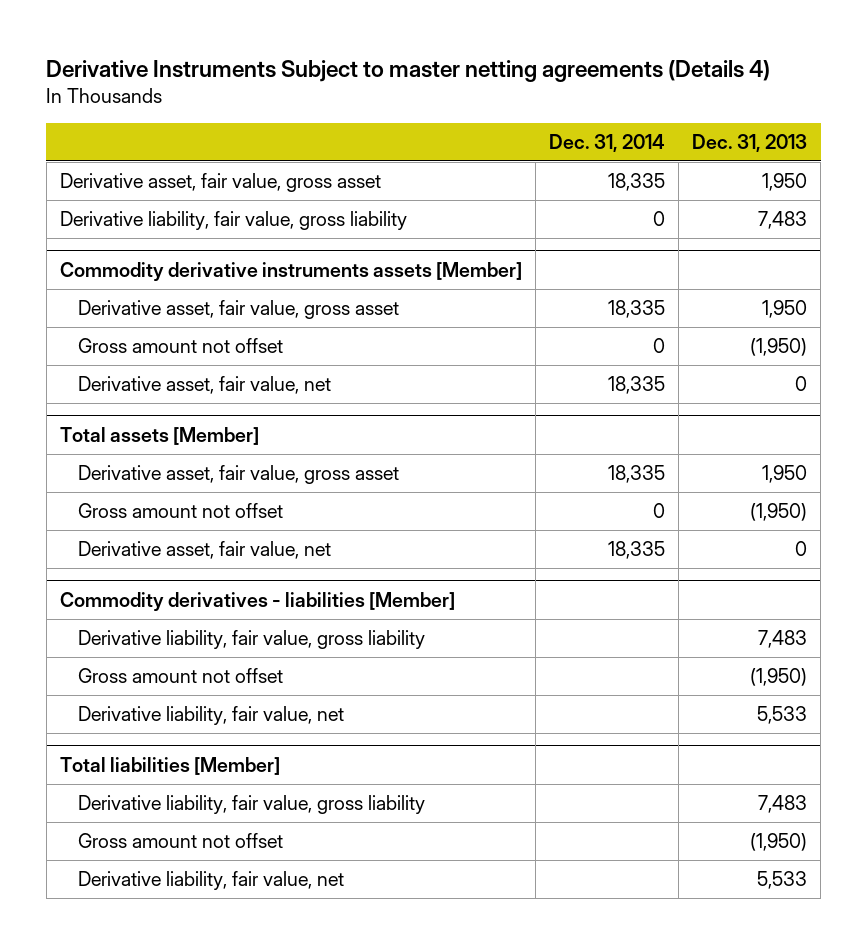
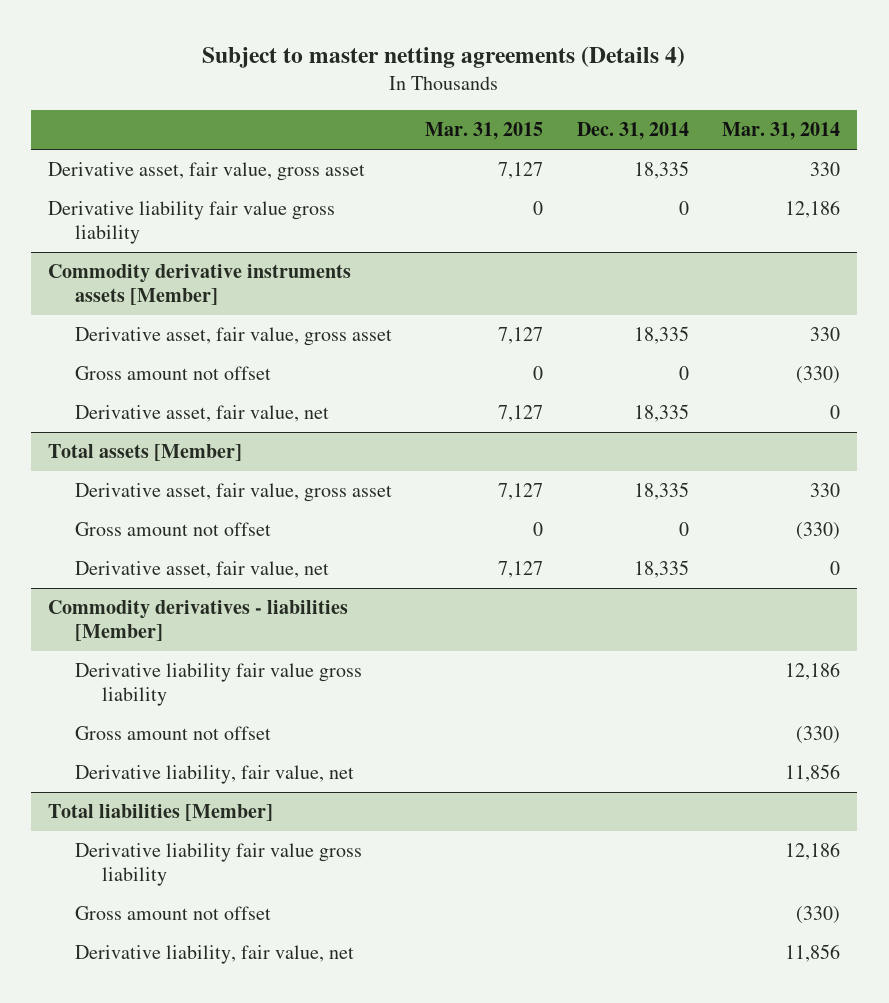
[46,59,771,82] Derivative Instruments Subject to master netting agreements (Details 4) -> [202,45,686,68] Subject to master netting agreements (Details 4)
[692,134,808,153] Dec. 31, 2013 -> none
none -> [425,122,544,141] Mar. 31, 2015
none -> [722,122,841,141] Mar. 31, 2014
[59,211,407,231] Derivative liability, fair value, gross liability -> [48,201,336,245] Derivative liability fair value gross liability
[78,630,426,650] Derivative liability, fair value, gross liability -> [74,663,362,707] Derivative liability fair value gross liability
[78,795,426,815] Derivative liability, fair value, gross liability -> [74,843,362,887] Derivative liability fair value gross liability

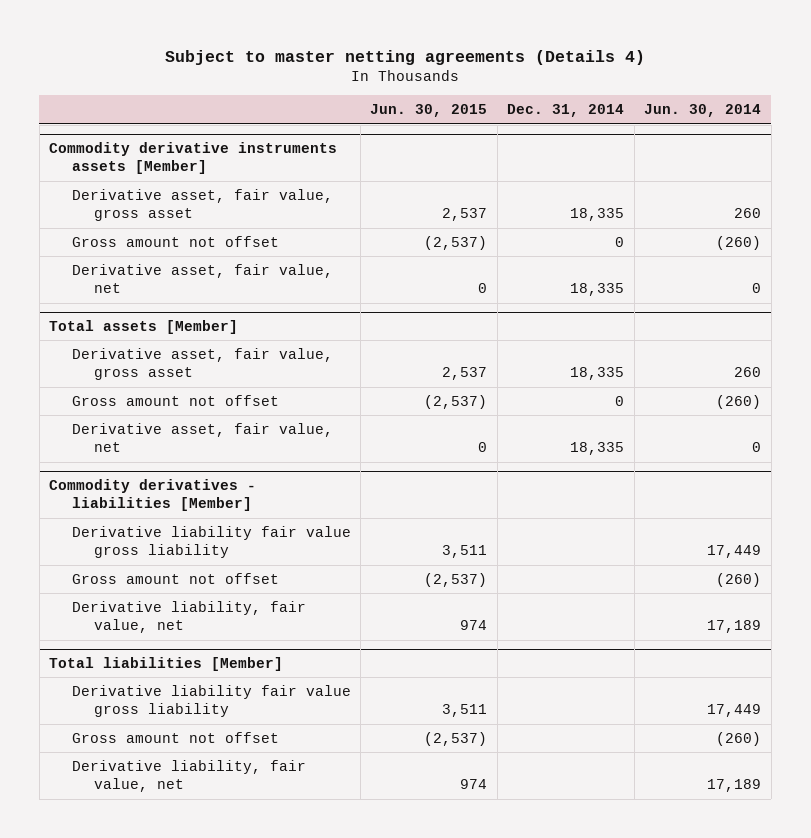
[425,122,544,141] Mar. 31, 2015 -> none
[722,122,841,141] Mar. 31, 2014 -> none
none -> [370,104,488,118] Jun. 30, 2015
none -> [644,104,762,118] Jun. 30, 2014
[48,162,366,182] Derivative asset, fair value, gross asset -> none
[48,201,336,245] Derivative liability fair value gross liability -> none

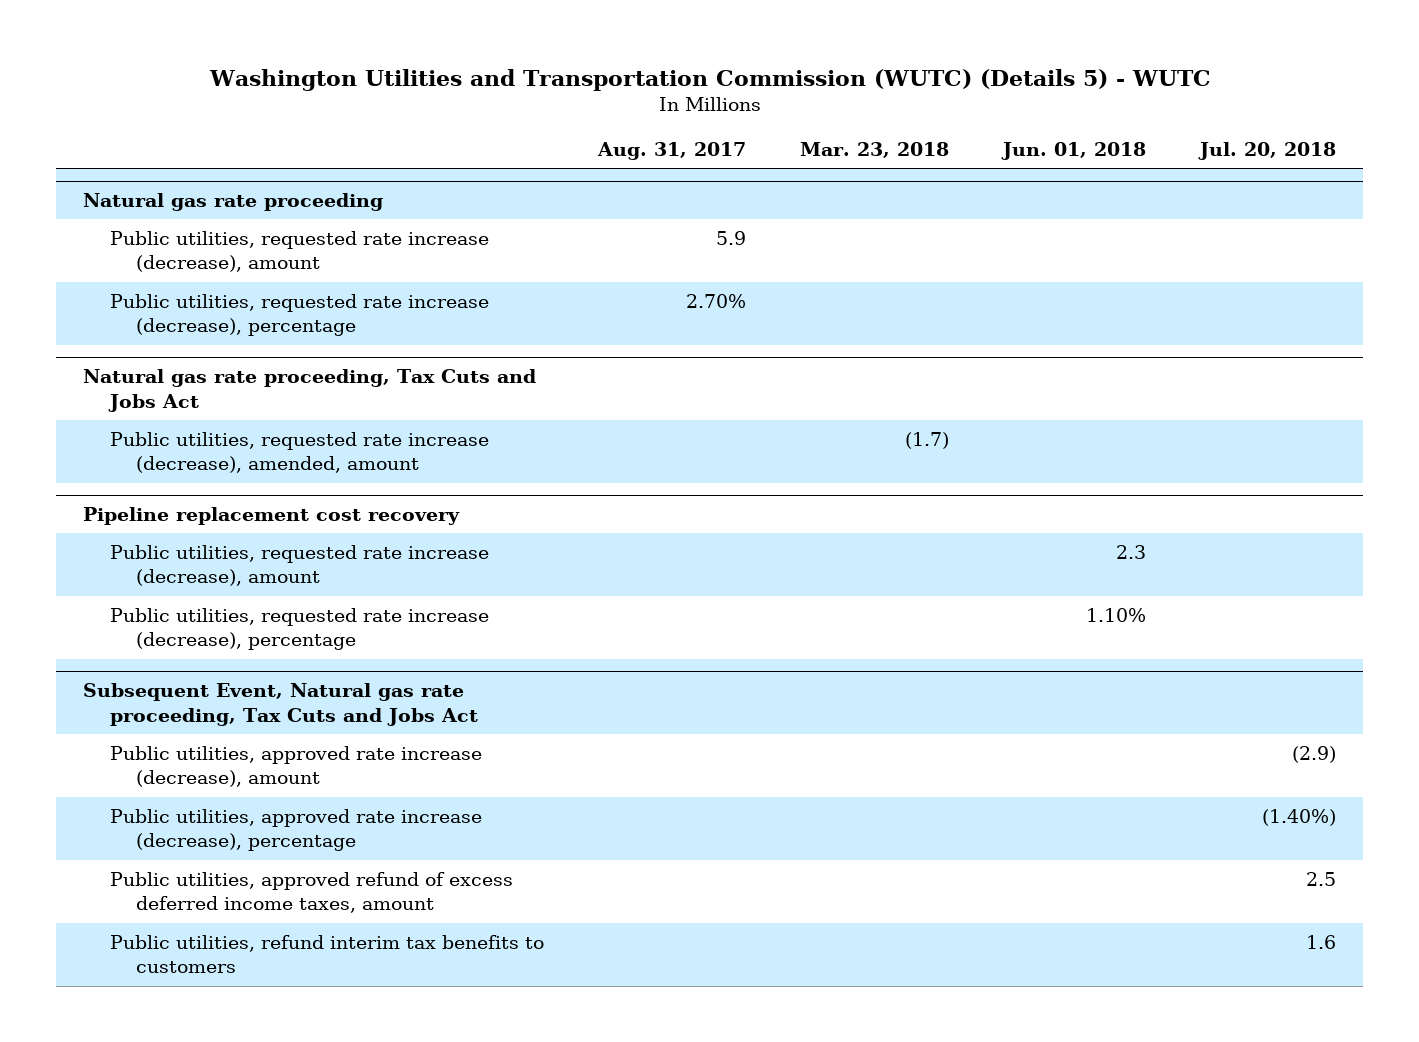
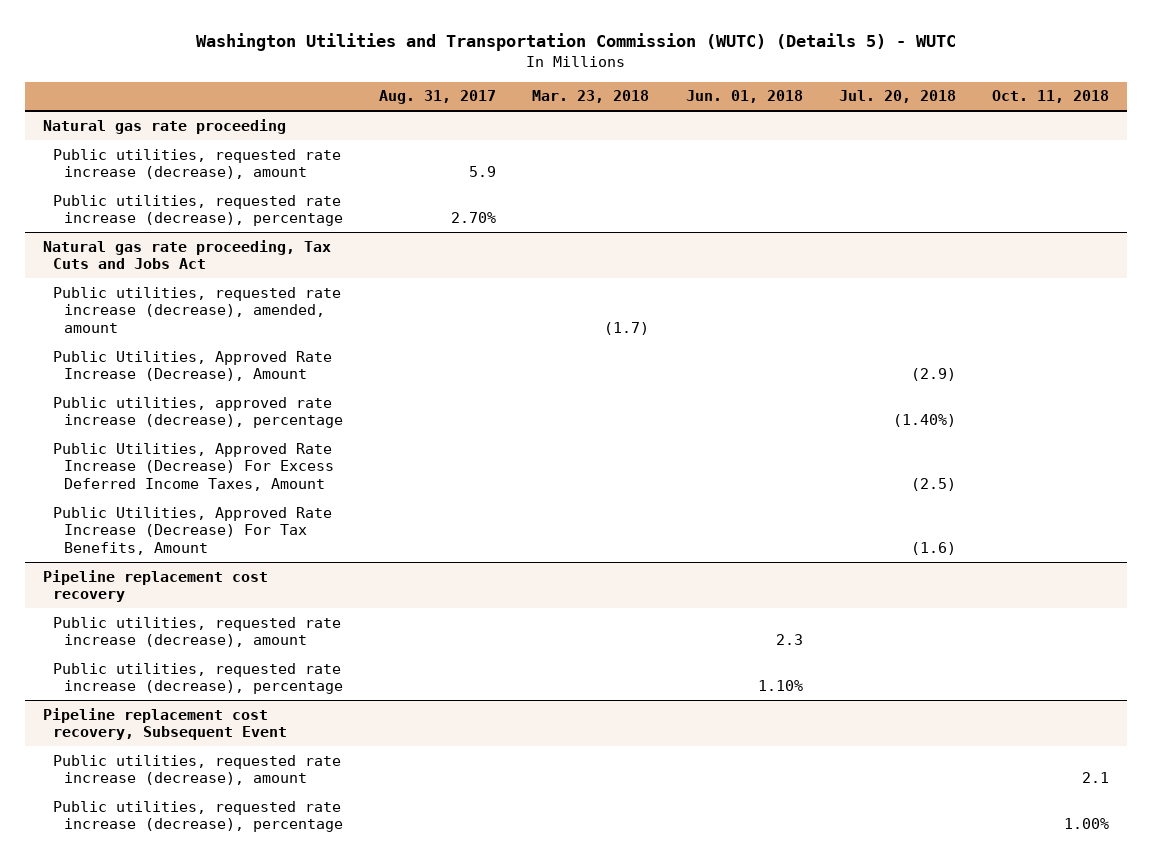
none -> [991,90,1109,104] Oct. 11, 2018
none -> [53,350,333,382] Public Utilities, Approved Rate Increase (Decrease), Amount
none -> [53,396,344,429] Public utilities, approved rate increase (decrease), percentage
none -> [53,442,335,491] Public Utilities, Approved Rate Increase (Decrease) For Excess Deferred Income Taxes, Amount
none -> [53,506,333,555] Public Utilities, Approved Rate Increase (Decrease) For Tax Benefits, Amount
[83,683,478,726] Subsequent Event, Natural gas rate proceeding, Tax Cuts and Jobs Act -> none
[109,746,482,788] Public utilities, approved rate increase (decrease), amount -> none
[109,809,482,852] Public utilities, approved rate increase (decrease), percentage -> none
[109,872,513,914] Public utilities, approved refund of excess deferred income taxes, amount -> none
[109,935,544,974] Public utilities, refund interim tax benefits to customers -> none
none -> [42,707,288,741] Pipeline replacement cost recovery, Subsequent Event
none -> [53,754,342,786] Public utilities, requested rate increase (decrease), amount
none -> [53,800,344,833] Public utilities, requested rate increase (decrease), percentage

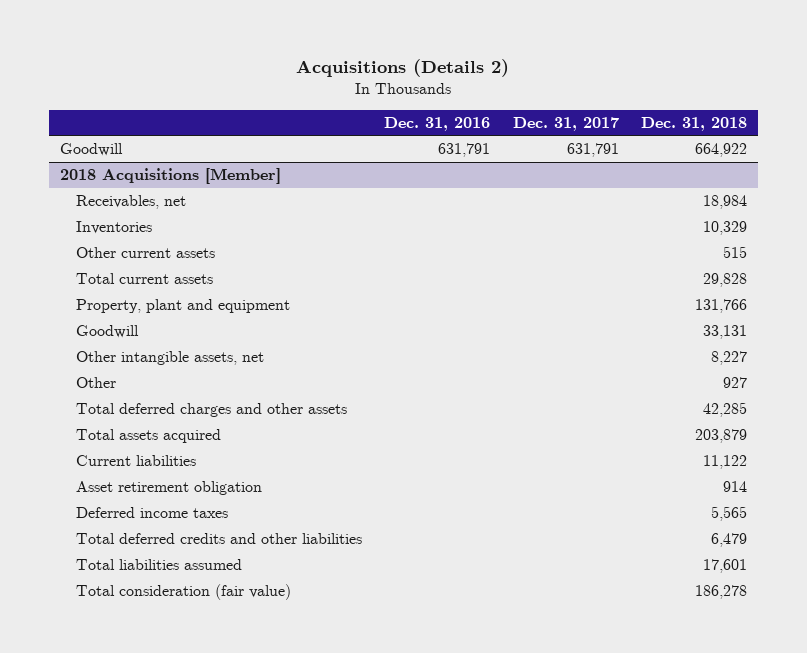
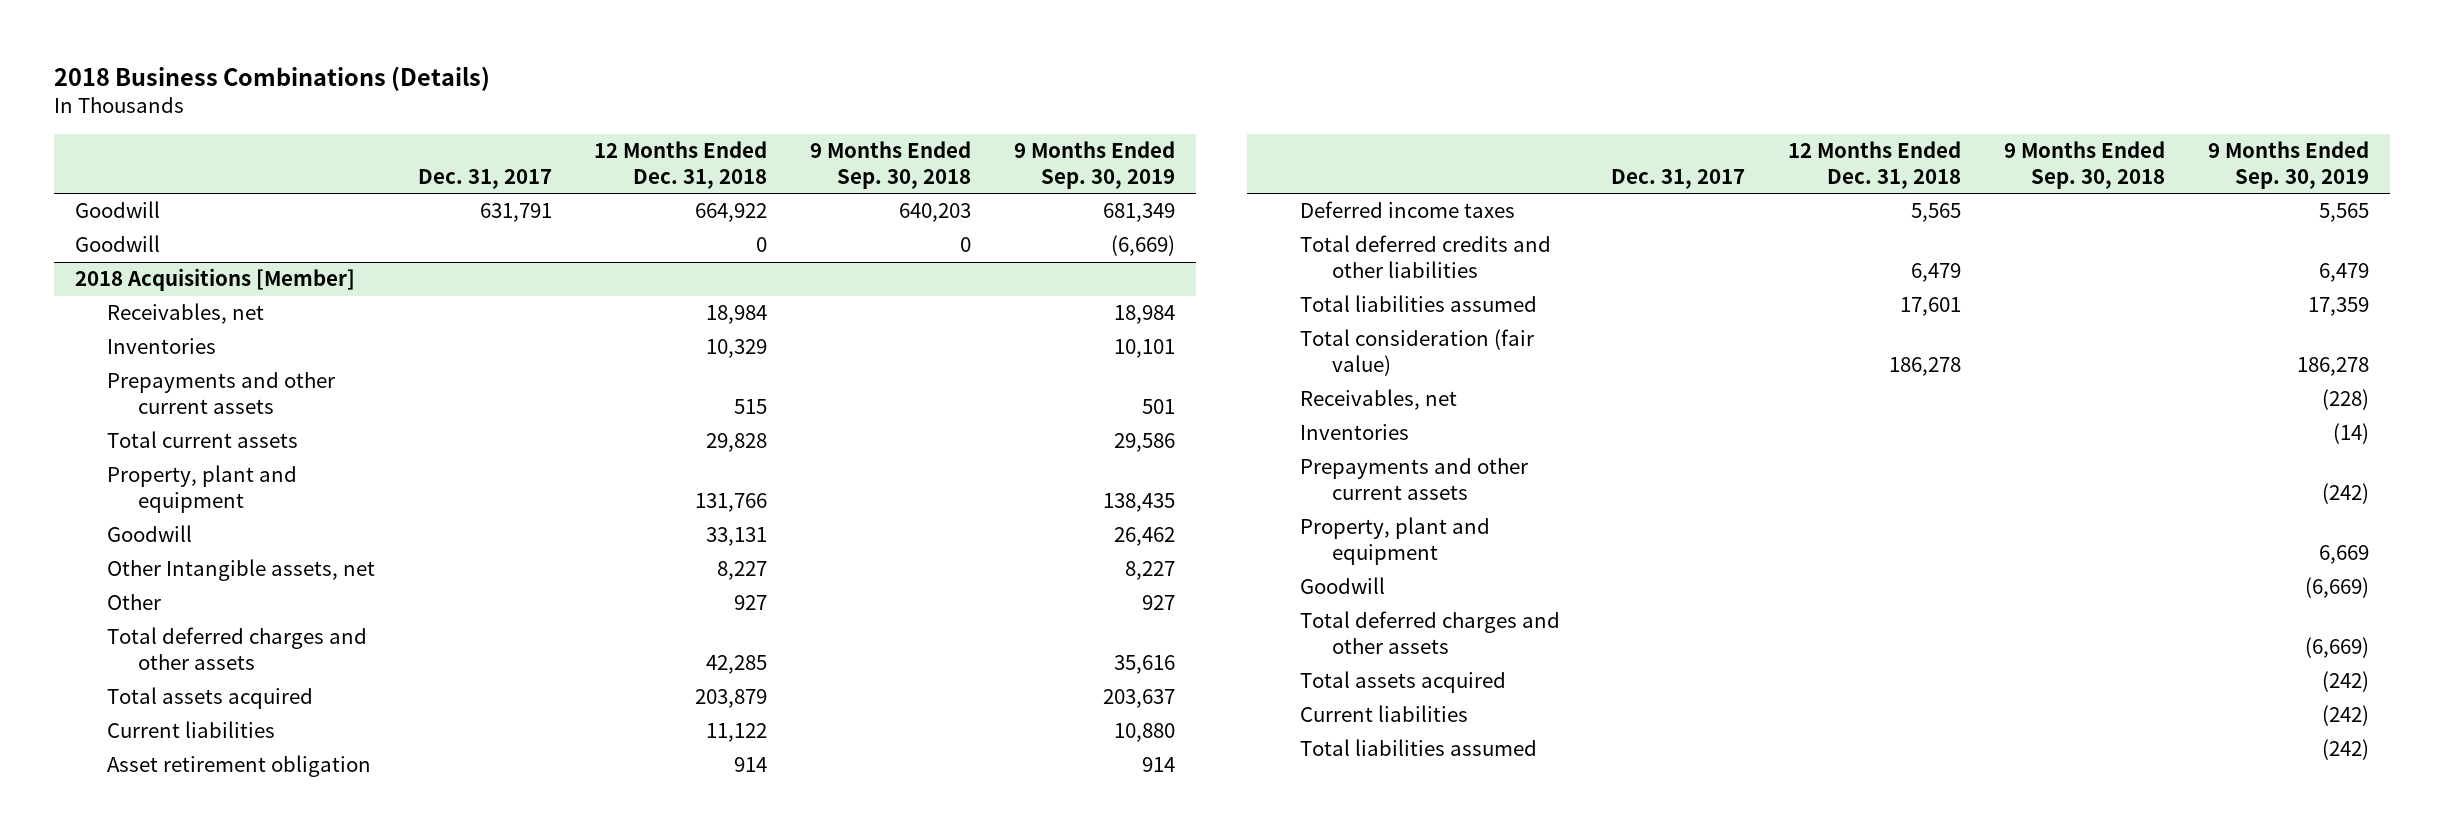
[296,58,510,77] Acquisitions (Details 2) -> [53,65,490,91] 2018 Business Combinations (Details)
[384,116,491,131] Dec. 31, 2016 -> none
[640,116,747,131] Dec. 31, 2018 -> none
none -> [594,141,768,189] 12 Months Ended Dec. 31, 2018
none -> [810,141,972,189] 9 Months Ended Sep. 30, 2018
none -> [1013,141,1175,189] 9 Months Ended Sep. 30, 2019
none -> [75,235,161,253] Goodwill
[76,247,216,259] Other current assets -> [106,372,335,415] Prepayments and other current assets
[76,351,265,366] Other intangible assets, net -> [106,559,375,582] Other Intangible assets, net
none -> [1300,389,1458,411] Receivables, net
none -> [1300,424,1410,441] Inventories
none -> [1300,458,1529,501] Prepayments and other current assets
none -> [1300,517,1491,566] Property, plant and equipment
none -> [1300,577,1386,595] Goodwill
none -> [1300,611,1561,655] Total deferred charges and other assets
none -> [1300,671,1507,694] Total assets acquired
none -> [1300,705,1469,723] Current liabilities
none -> [1300,739,1538,757] Total liabilities assumed

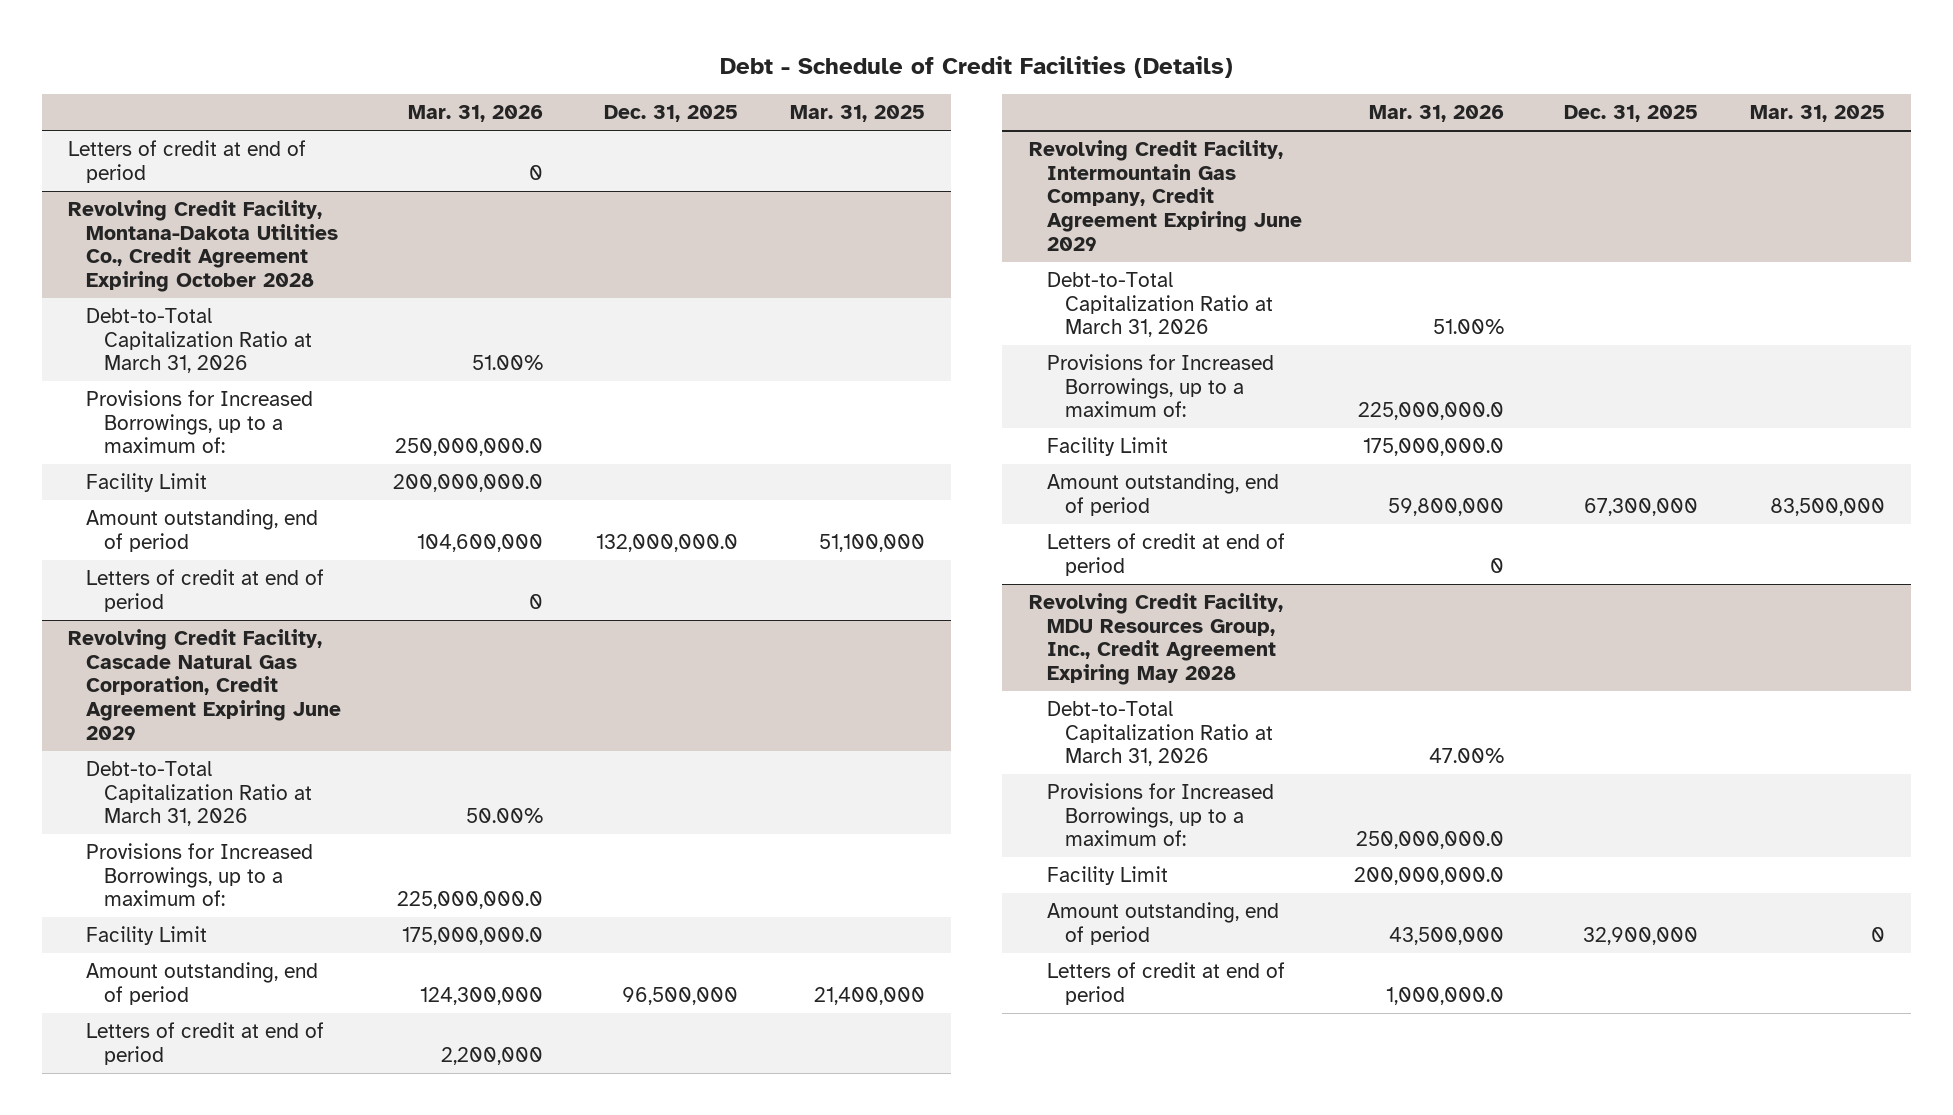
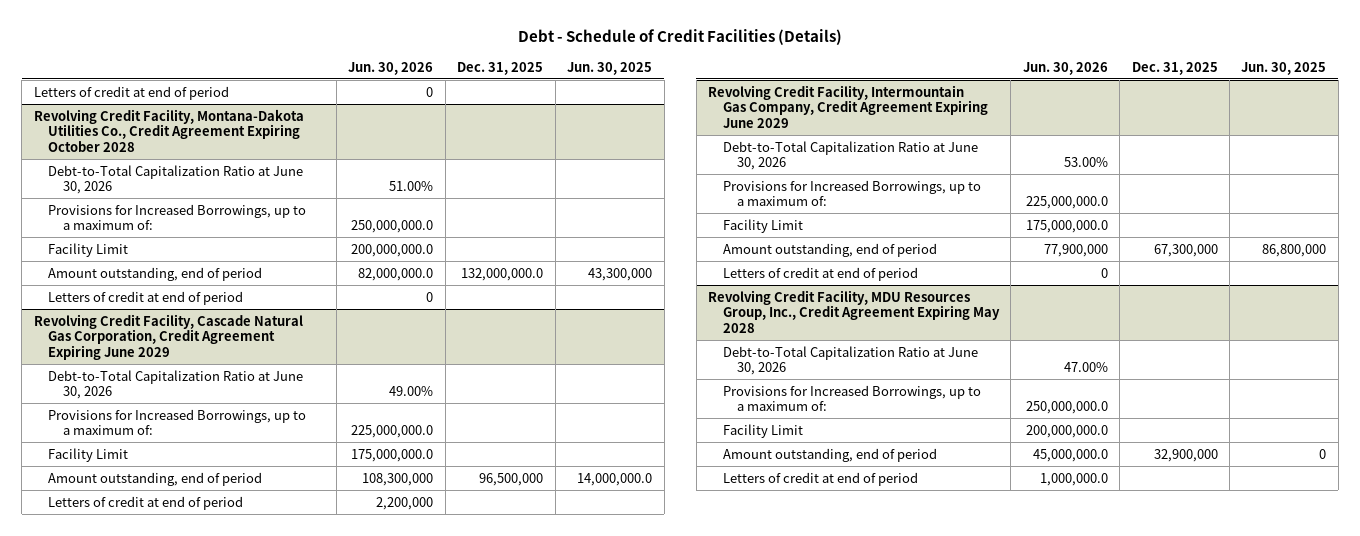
[408,105,544,123] Mar. 31, 2026 -> none
[789,105,925,123] Mar. 31, 2025 -> none
none -> [348,61,434,75] Jun. 30, 2026
none -> [567,61,653,75] Jun. 30, 2025
[86,307,313,374] Debt-to-Total Capitalization Ratio at March 31, 2026 -> [48,164,304,195] Debt-to-Total Capitalization Ratio at June 30, 2026
[86,760,313,827] Debt-to-Total Capitalization Ratio at March 31, 2026 -> [48,369,304,400] Debt-to-Total Capitalization Ratio at June 30, 2026
[1046,271,1273,338] Debt-to-Total Capitalization Ratio at March 31, 2026 -> [722,140,978,171] Debt-to-Total Capitalization Ratio at June 30, 2026
[1046,700,1273,767] Debt-to-Total Capitalization Ratio at March 31, 2026 -> [722,345,978,376] Debt-to-Total Capitalization Ratio at June 30, 2026

